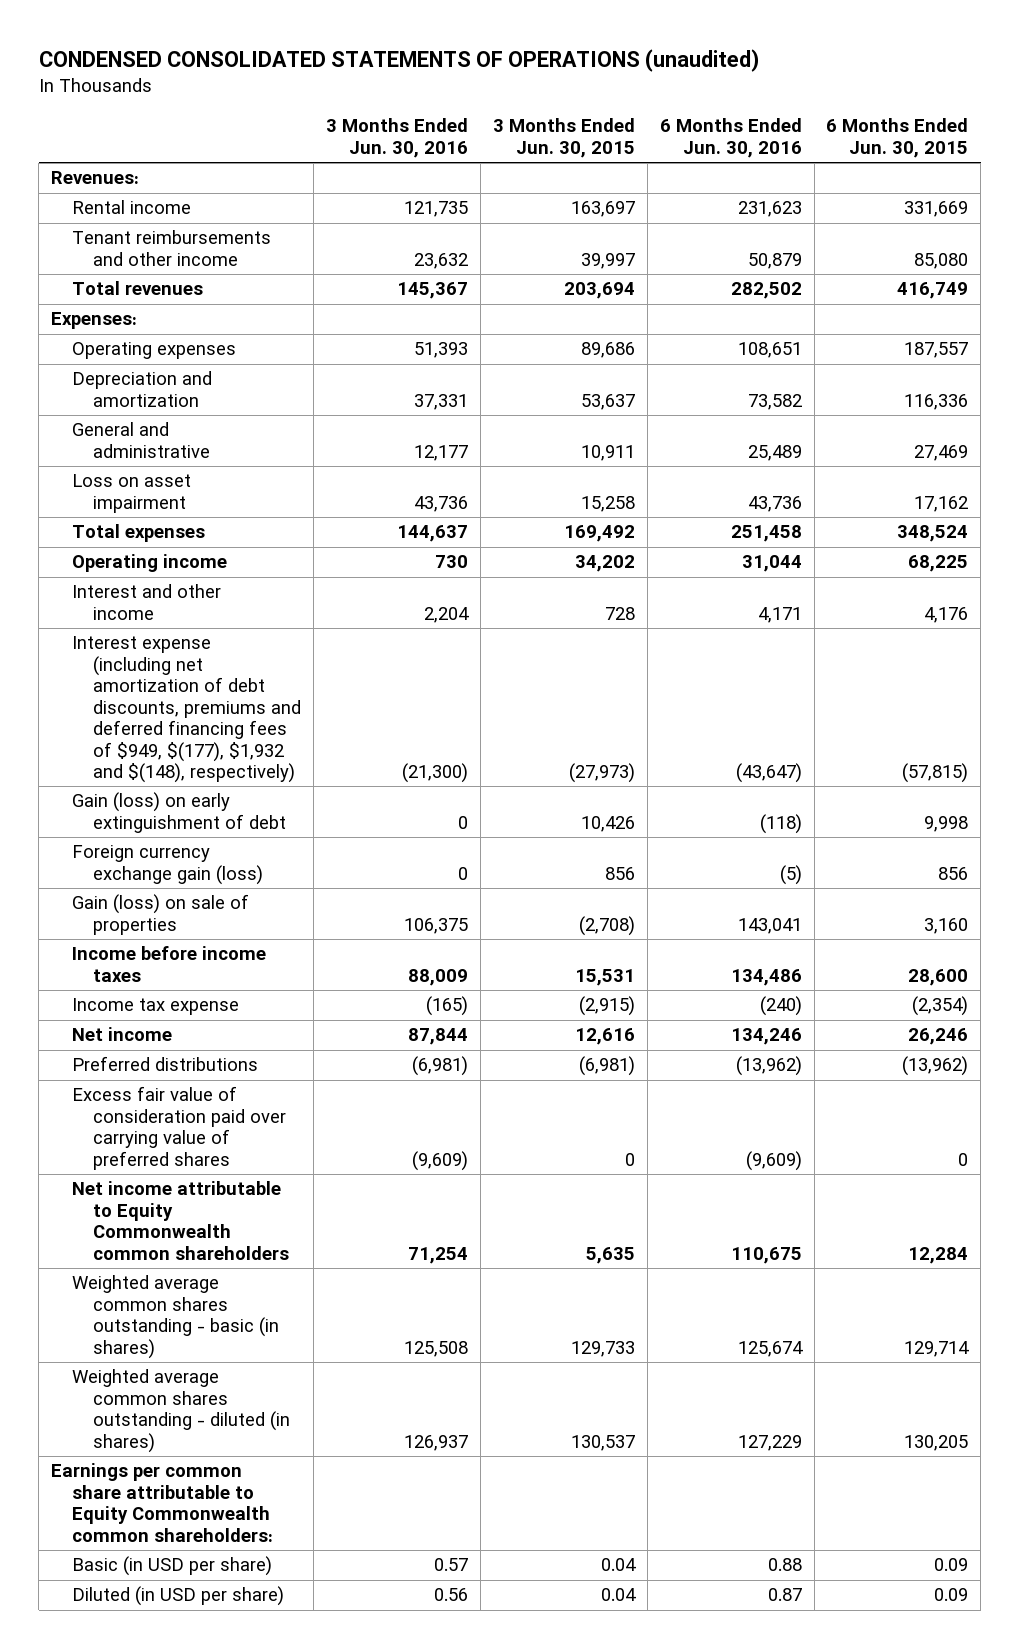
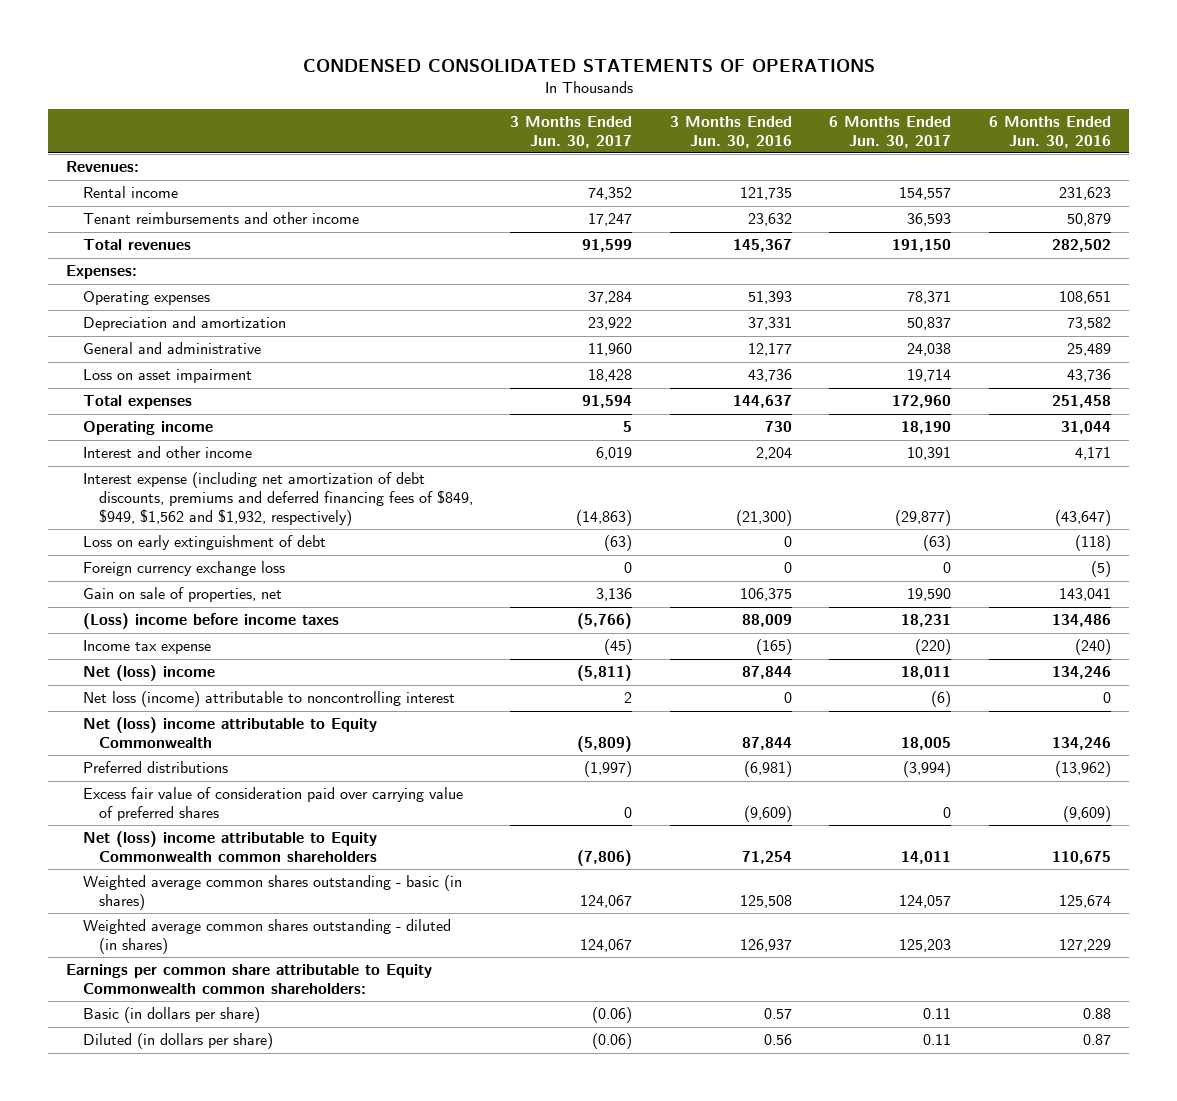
[38,49,759,73] CONDENSED CONSOLIDATED STATEMENTS OF OPERATIONS (unaudited) -> [302,58,875,72] CONDENSED CONSOLIDATED STATEMENTS OF OPERATIONS
[492,118,635,158] 3 Months Ended Jun. 30, 2015 -> none
[826,118,969,158] 6 Months Ended Jun. 30, 2015 -> none
none -> [510,115,633,148] 3 Months Ended Jun. 30, 2017
none -> [829,115,952,148] 6 Months Ended Jun. 30, 2017
[72,636,302,783] Interest expense (including net amortization of debt discounts, premiums and deferred financing fees of $949, $(177), $1,932 and $(148), respectively) -> [82,472,473,526] Interest expense (including net amortization of debt discounts, premiums and deferred financing fees of $849, $949, $1,562 and $1,932, respectively)
[72,792,287,833] Gain (loss) on early extinguishment of debt -> [82,535,326,551] Loss on early extinguishment of debt
[72,845,264,885] Foreign currency exchange gain (loss) -> [82,561,285,577] Foreign currency exchange loss
[72,894,250,935] Gain (loss) on sale of properties -> [82,587,282,603] Gain on sale of properties, net
[72,946,267,982] Income before income taxes -> [82,613,339,630] (Loss) income before income taxes
none -> [82,665,215,682] Net (loss) income
none -> [82,691,455,708] Net loss (income) attributable to noncontrolling interest
[72,1027,173,1042] Net income -> [82,717,377,748] Net (loss) income attributable to Equity Commonwealth
[72,1181,290,1260] Net income attributable to Equity Commonwealth common shareholders -> [82,831,377,862] Net (loss) income attributable to Equity Commonwealth common shareholders
[72,1556,273,1577] Basic (in USD per share) -> [82,1007,260,1024] Basic (in dollars per share)
[72,1586,285,1607] Diluted (in USD per share) -> [82,1033,273,1050] Diluted (in dollars per share)

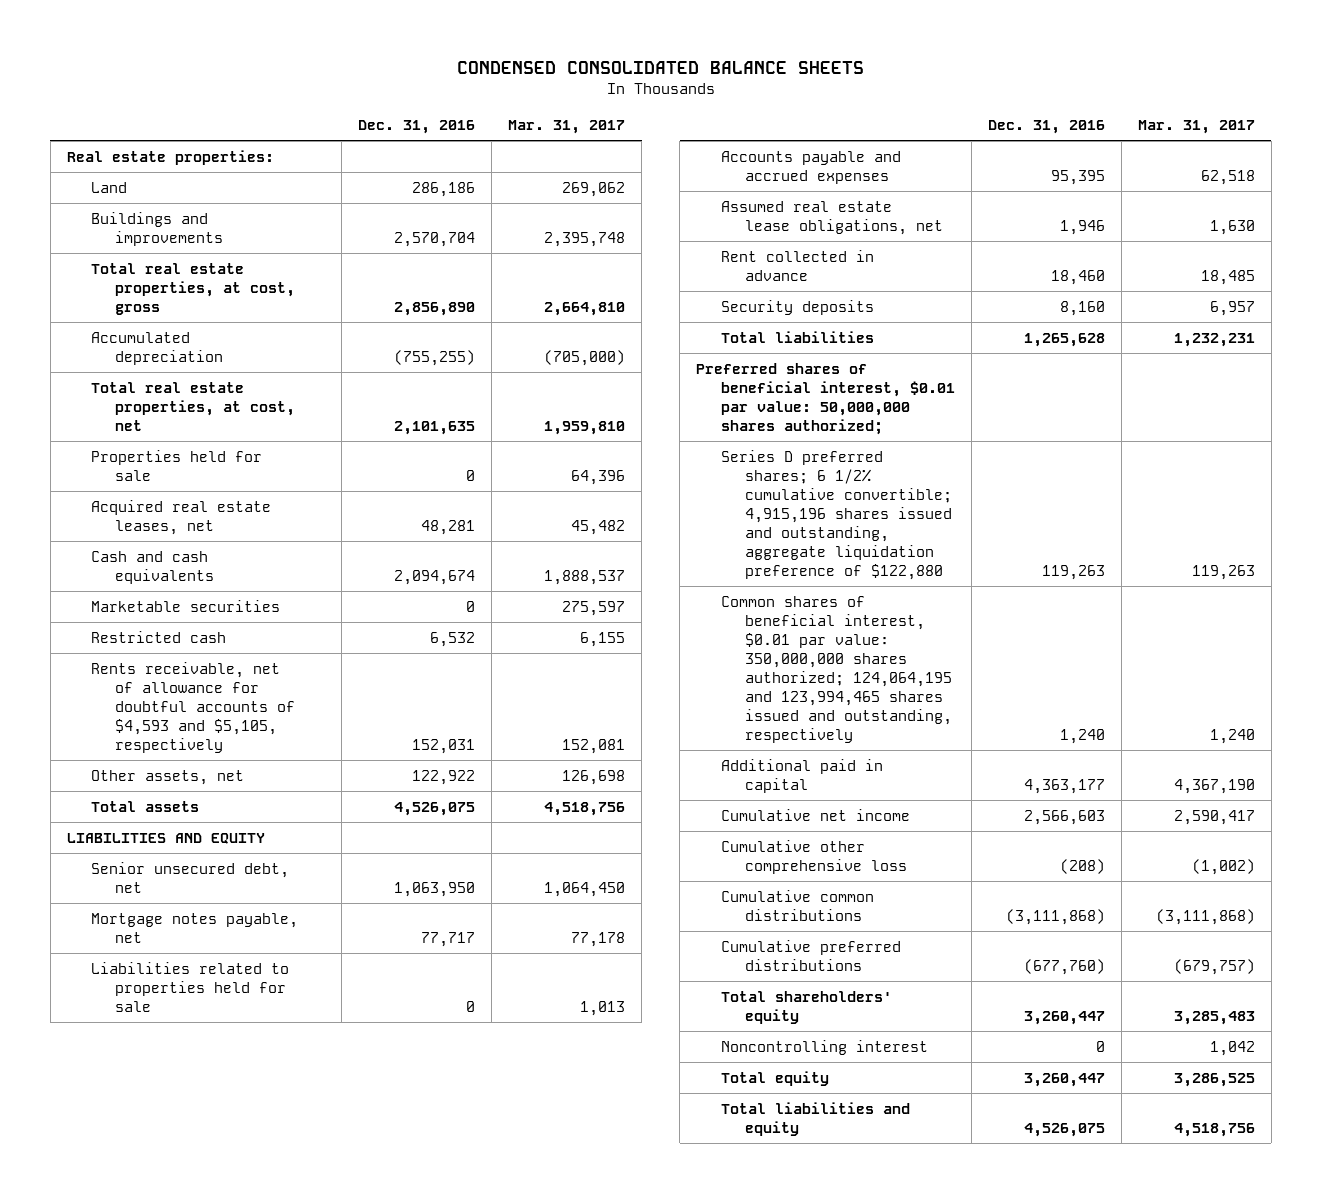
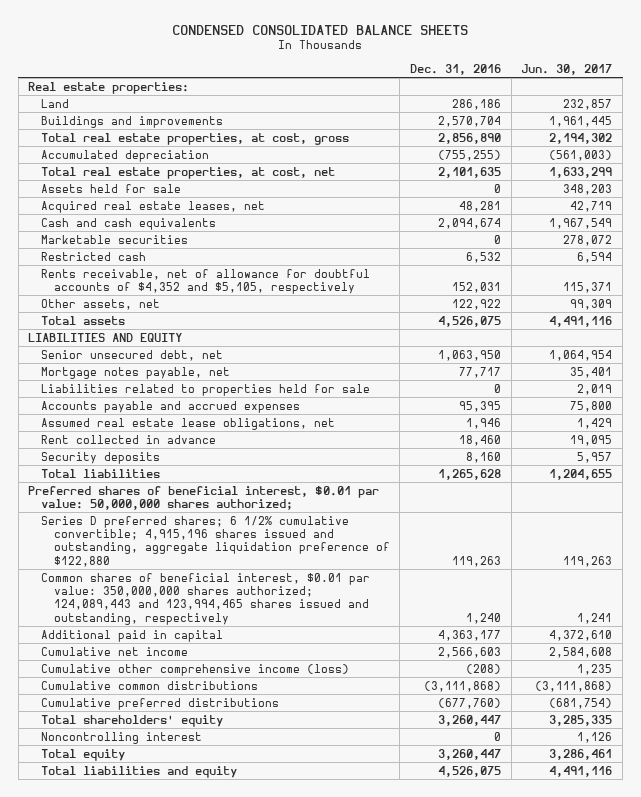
[508,120,626,135] Mar. 31, 2017 -> none
none -> [521,63,613,75] Jun. 30, 2017
[91,449,263,481] Properties held for sale -> [40,183,181,193] Assets held for sale
[91,661,296,753] Rents receivable, net of allowance for doubtful accounts of $4,593 and $5,105, respectively -> [40,268,370,295] Rents receivable, net of allowance for doubtful accounts of $4,352 and $5,105, respectively
[720,595,952,744] Common shares of beneficial interest, $0.01 par value: 350,000,000 shares authorized; 124,064,195 and 123,994,465 shares issued and outstanding, respectively -> [40,572,370,625] Common shares of beneficial interest, $0.01 par value: 350,000,000 shares authorized; 124,089,443 and 123,994,465 shares issued and outstanding, respectively
[720,839,907,874] Cumulative other comprehensive loss -> [40,663,349,676] Cumulative other comprehensive income (loss)

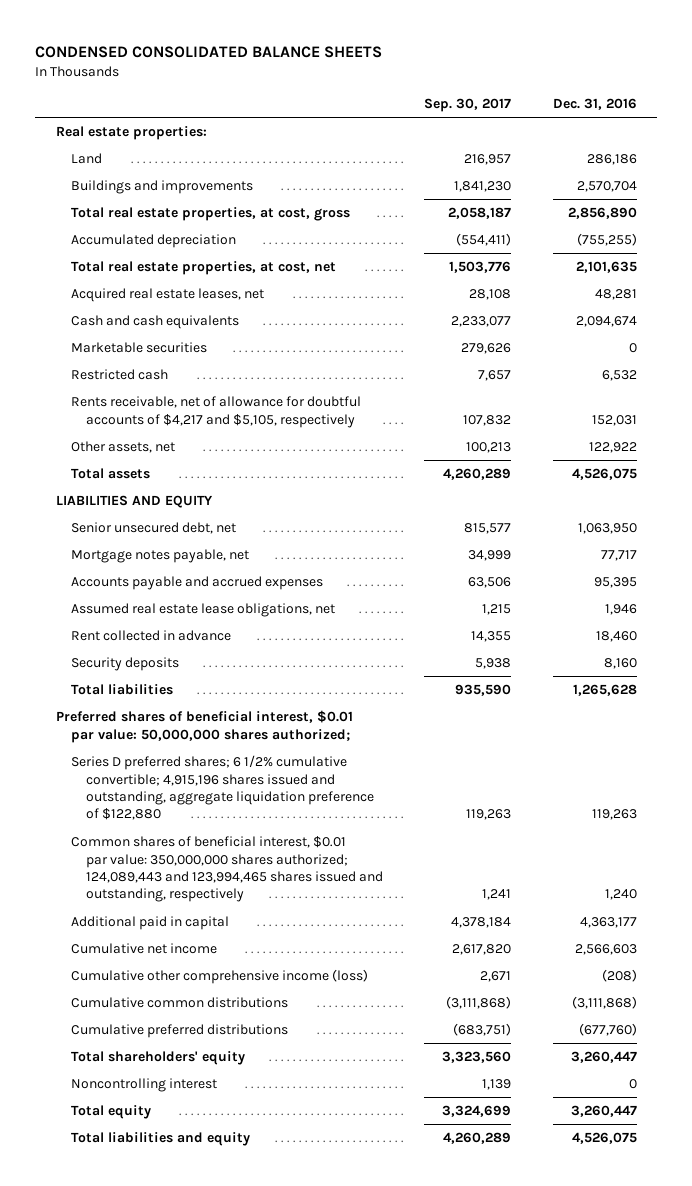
[521,63,613,75] Jun. 30, 2017 -> none
none -> [424,98,512,113] Sep. 30, 2017
[40,183,181,193] Assets held for sale -> none
[40,268,370,295] Rents receivable, net of allowance for doubtful accounts of $4,352 and $5,105, respectively -> [71,396,362,428] Rents receivable, net of allowance for doubtful accounts of $4,217 and $5,105, respectively
[40,383,370,396] Liabilities related to properties held for sale -> none

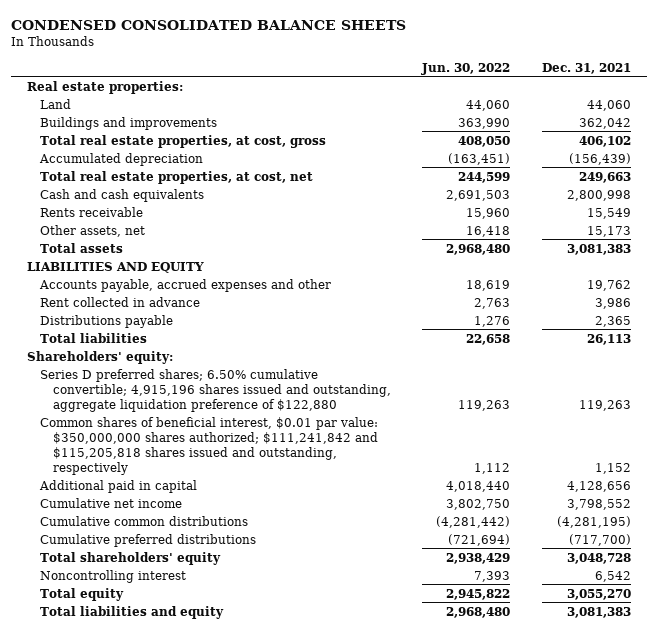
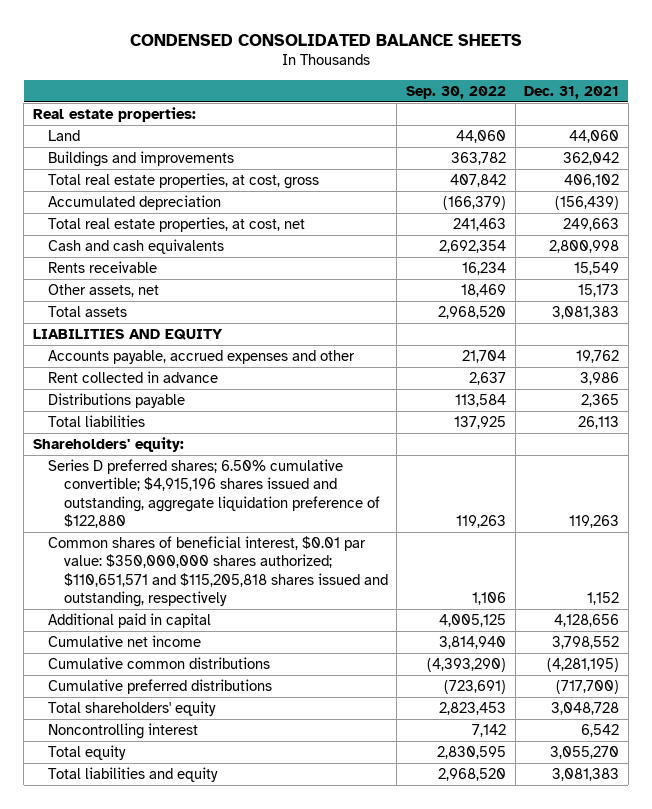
[421,62,511,75] Jun. 30, 2022 -> none
none -> [405,85,506,99] Sep. 30, 2022
[39,368,391,412] Series D preferred shares; 6.50% cumulative convertible; 4,915,196 shares issued and outstanding, aggregate liquidation preference of $122,880 -> [48,458,380,528] Series D preferred shares; 6.50% cumulative convertible; $4,915,196 shares issued and outstanding, aggregate liquidation preference of $122,880
[39,416,378,475] Common shares of beneficial interest, $0.01 par value: $350,000,000 shares authorized; $111,241,842 and $115,205,818 shares issued and outstanding, respectively -> [48,535,388,607] Common shares of beneficial interest, $0.01 par value: $350,000,000 shares authorized; $110,651,571 and $115,205,818 shares issued and outstanding, respectively

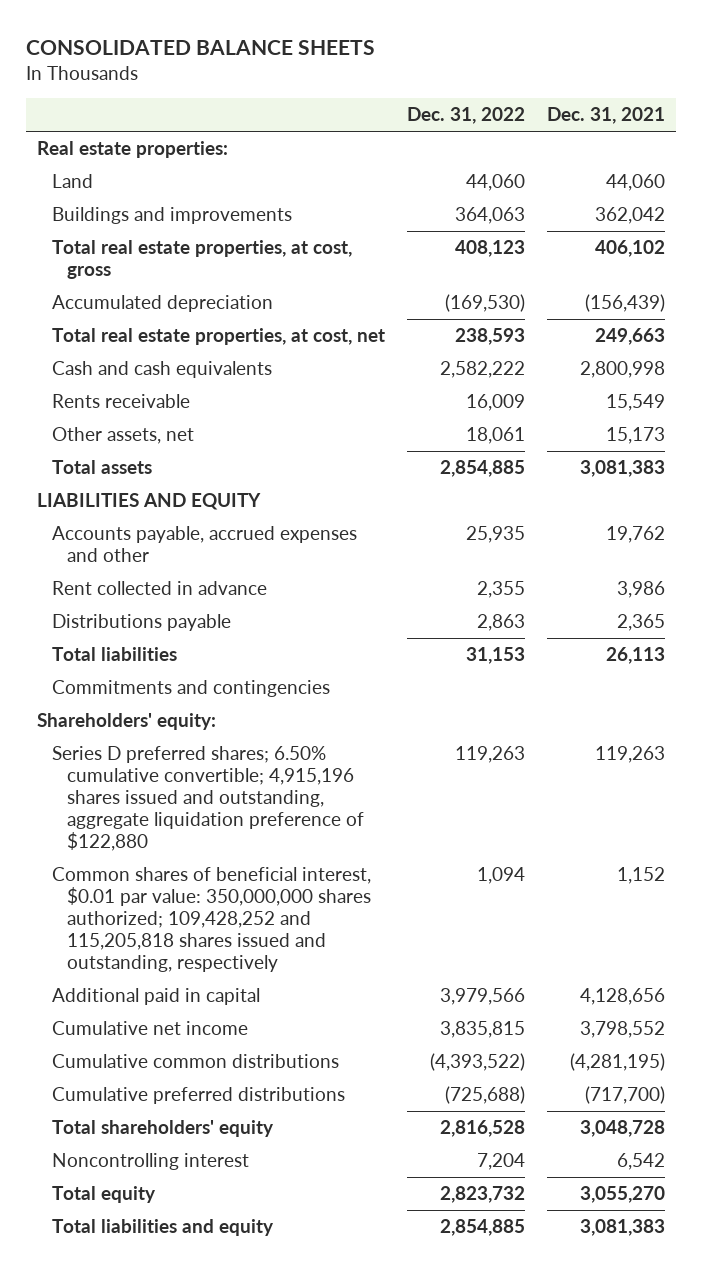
[130,33,523,46] CONDENSED CONSOLIDATED BALANCE SHEETS -> [26,39,376,55] CONSOLIDATED BALANCE SHEETS
[405,85,506,99] Sep. 30, 2022 -> none
none -> [407,107,526,125] Dec. 31, 2022
none -> [52,680,331,698] Commitments and contingencies
[48,458,380,528] Series D preferred shares; 6.50% cumulative convertible; $4,915,196 shares issued and outstanding, aggregate liquidation preference of $122,880 -> [52,746,365,851] Series D preferred shares; 6.50% cumulative convertible; 4,915,196 shares issued and outstanding, aggregate liquidation preference of $122,880
[48,535,388,607] Common shares of beneficial interest, $0.01 par value: $350,000,000 shares authorized; $110,651,571 and $115,205,818 shares issued and outstanding, respectively -> [52,867,372,972] Common shares of beneficial interest, $0.01 par value: 350,000,000 shares authorized; 109,428,252 and 115,205,818 shares issued and outstanding, respectively

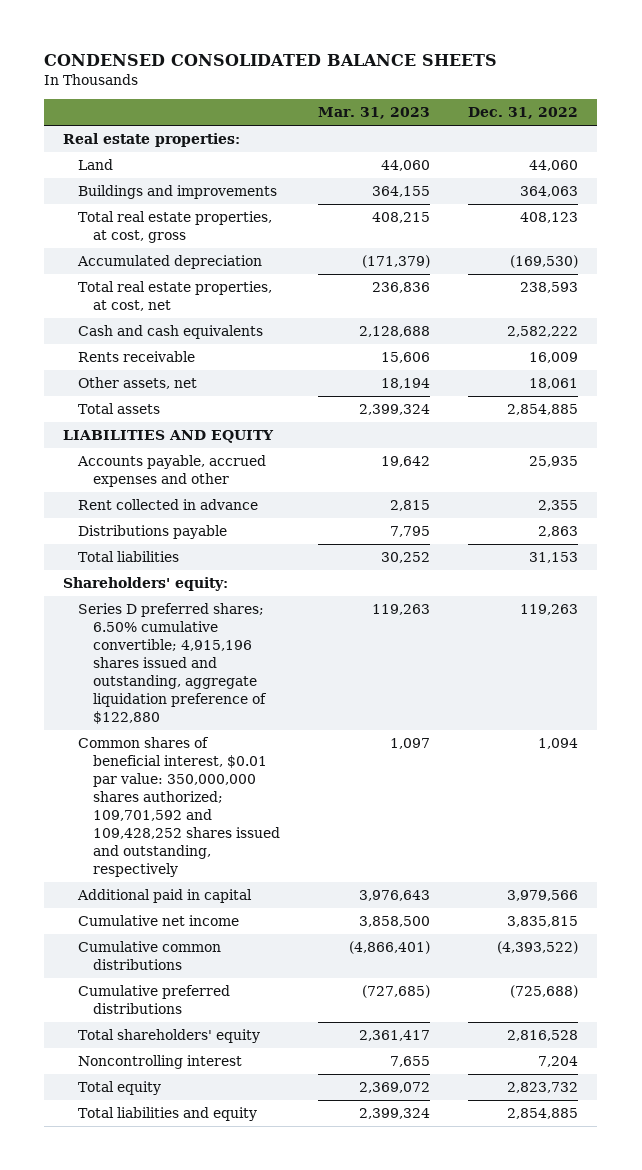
[26,39,376,55] CONSOLIDATED BALANCE SHEETS -> [44,54,498,67] CONDENSED CONSOLIDATED BALANCE SHEETS
[547,107,666,125] Dec. 31, 2021 -> none
none -> [318,107,431,120] Mar. 31, 2023
[52,680,331,698] Commitments and contingencies -> none
[52,867,372,972] Common shares of beneficial interest, $0.01 par value: 350,000,000 shares authorized; 109,428,252 and 115,205,818 shares issued and outstanding, respectively -> [78,737,281,877] Common shares of beneficial interest, $0.01 par value: 350,000,000 shares authorized; 109,701,592 and 109,428,252 shares issued and outstanding, respectively

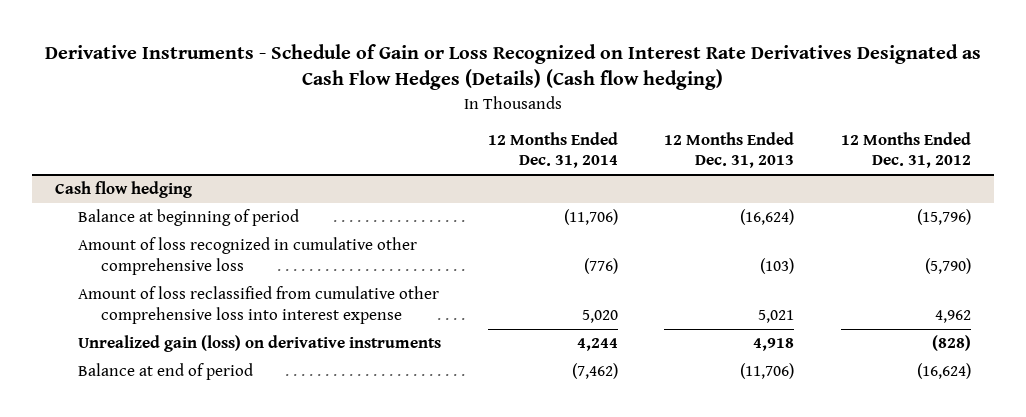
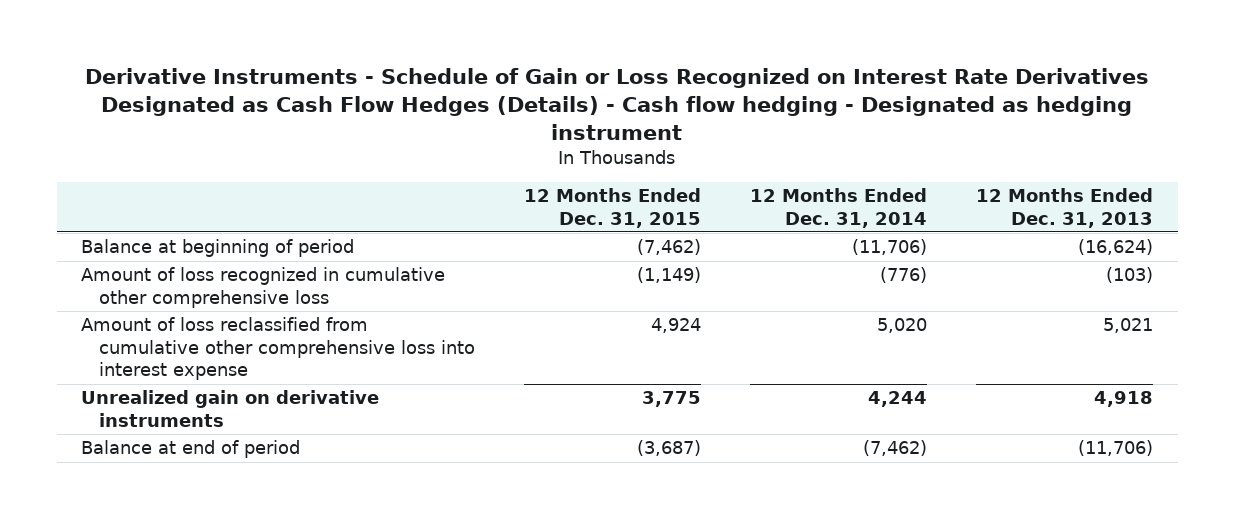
[45,43,982,91] Derivative Instruments - Schedule of Gain or Loss Recognized on Interest Rate Derivatives Designated as Cash Flow Hedges (Details) (Cash flow hedging) -> [85,68,1150,140] Derivative Instruments - Schedule of Gain or Loss Recognized on Interest Rate Derivatives Designated as Cash Flow Hedges (Details) - Cash flow hedging - Designated as hedging instrument
[840,132,971,169] 12 Months Ended Dec. 31, 2012 -> none
none -> [523,188,701,228] 12 Months Ended Dec. 31, 2015
[55,181,193,199] Cash flow hedging -> none
[78,335,442,353] Unrealized gain (loss) on derivative instruments -> [81,390,380,427] Unrealized gain on derivative instruments

